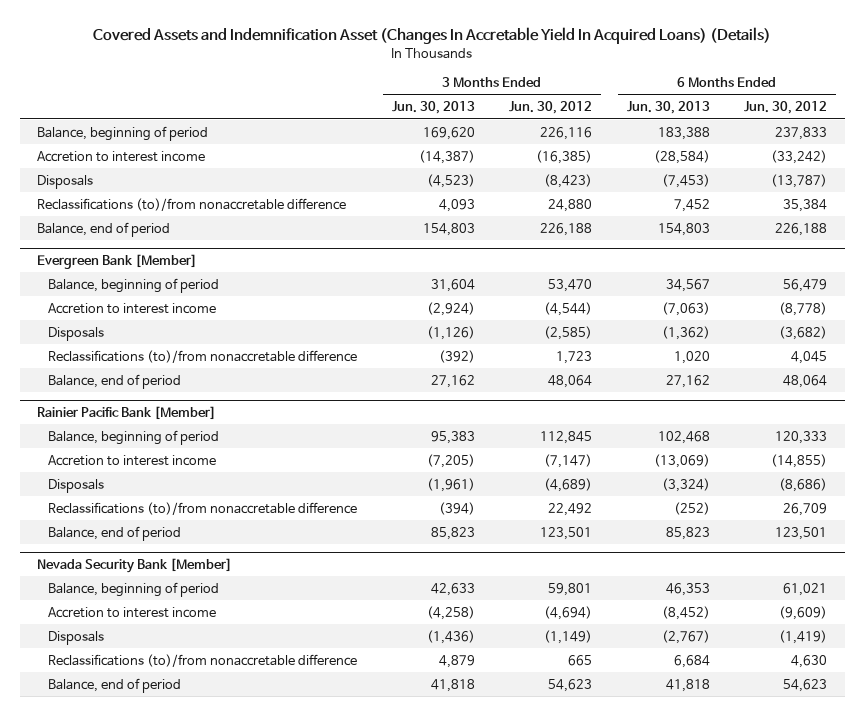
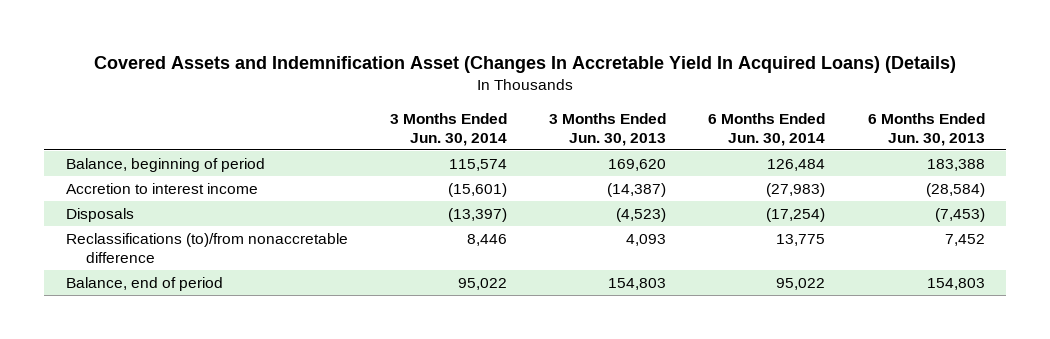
[509,101,593,115] Jun. 30, 2012 -> none
[744,101,828,115] Jun. 30, 2012 -> none
none -> [389,112,507,146] 3 Months Ended Jun. 30, 2014
none -> [708,112,826,146] 6 Months Ended Jun. 30, 2014
[37,253,198,269] Evergreen Bank [Member] -> none
[48,277,220,293] Balance, beginning of period -> none
[48,302,217,314] Accretion to interest income -> none
[48,326,105,341] Disposals -> none
[48,349,358,363] Reclassifications (to)/from nonaccretable difference -> none
[48,373,182,389] Balance, end of period -> none
[37,405,217,420] Rainier Pacific Bank [Member] -> none
[48,429,220,445] Balance, beginning of period -> none
[48,454,217,466] Accretion to interest income -> none
[48,478,105,493] Disposals -> none
[48,501,358,515] Reclassifications (to)/from nonaccretable difference -> none
[48,525,182,541] Balance, end of period -> none
[37,557,233,573] Nevada Security Bank [Member] -> none
[48,581,220,597] Balance, beginning of period -> none
[48,606,217,618] Accretion to interest income -> none
[48,630,105,645] Disposals -> none
[48,653,358,667] Reclassifications (to)/from nonaccretable difference -> none
[48,677,182,693] Balance, end of period -> none

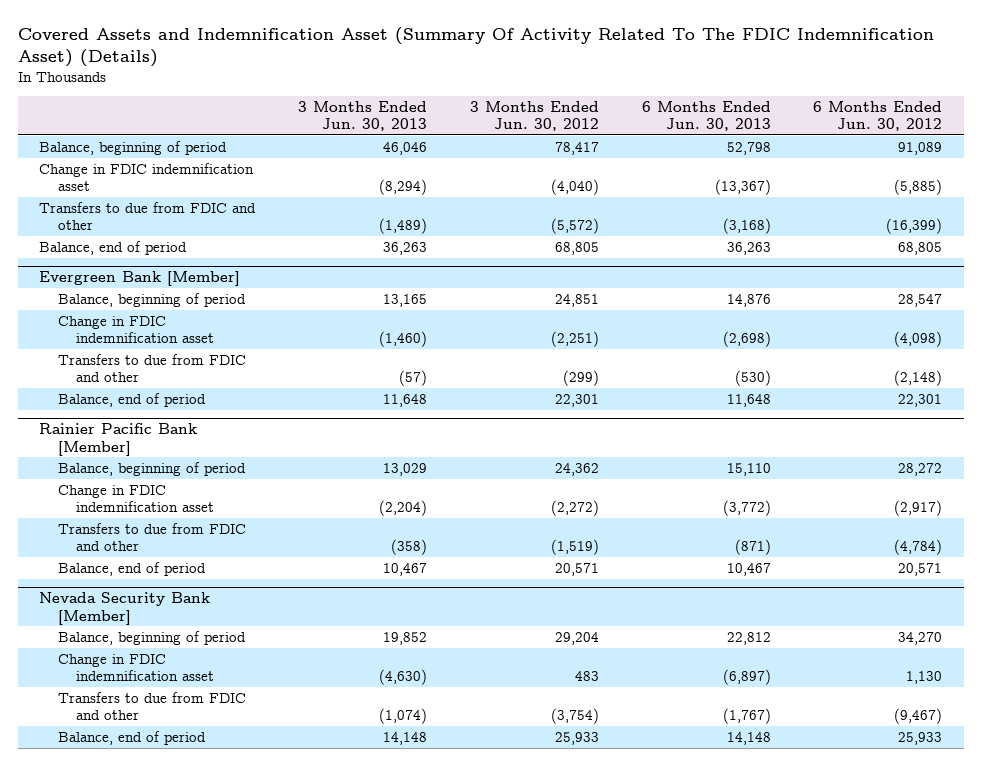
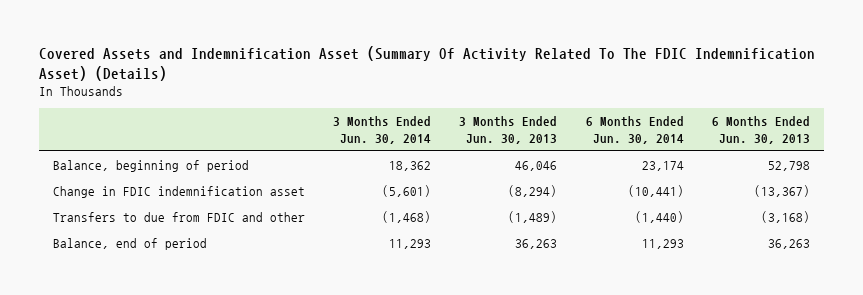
[469,100,599,131] 3 Months Ended Jun. 30, 2012 -> none
[813,100,943,131] 6 Months Ended Jun. 30, 2012 -> none
none -> [333,116,432,144] 3 Months Ended Jun. 30, 2014
none -> [585,116,684,144] 6 Months Ended Jun. 30, 2014
[39,271,241,287] Evergreen Bank [Member] -> none
[57,292,246,307] Balance, beginning of period -> none
[57,315,215,343] Change in FDIC indemnification asset -> none
[57,353,246,382] Transfers to due from FDIC and other -> none
[57,392,206,407] Balance, end of period -> none
[39,423,198,456] Rainier Pacific Bank [Member] -> none
[57,461,246,476] Balance, beginning of period -> none
[57,484,215,512] Change in FDIC indemnification asset -> none
[57,522,246,551] Transfers to due from FDIC and other -> none
[57,561,206,576] Balance, end of period -> none
[39,592,211,625] Nevada Security Bank [Member] -> none
[57,630,246,645] Balance, beginning of period -> none
[57,653,215,681] Change in FDIC indemnification asset -> none
[57,691,246,720] Transfers to due from FDIC and other -> none
[57,730,206,745] Balance, end of period -> none

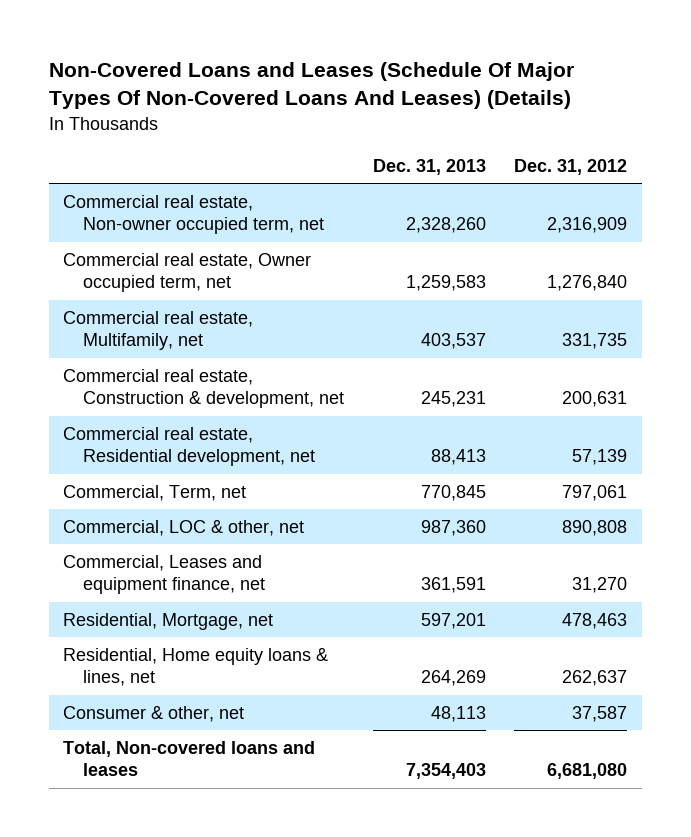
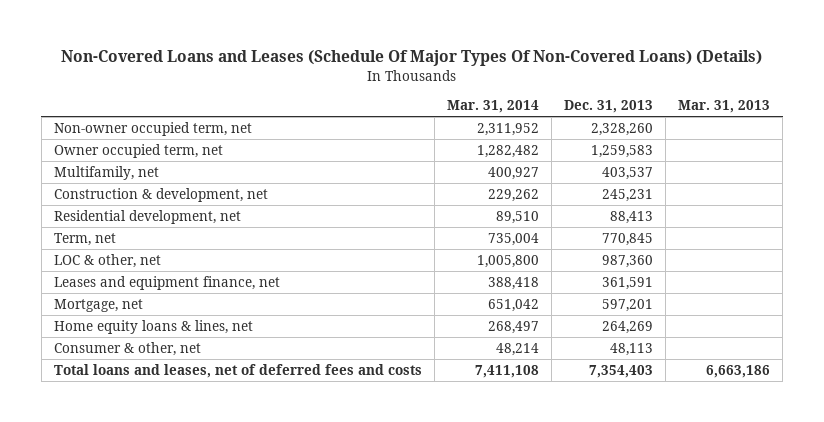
[48,62,574,110] Non-Covered Loans and Leases (Schedule Of Major Types Of Non-Covered Loans And Leases) (Details) -> [60,50,762,67] Non-Covered Loans and Leases (Schedule Of Major Types Of Non-Covered Loans) (Details)
[514,158,628,175] Dec. 31, 2012 -> none
none -> [446,100,539,114] Mar. 31, 2014
none -> [678,100,771,114] Mar. 31, 2013
[63,194,325,235] Commercial real estate, Non-owner occupied term, net -> [53,121,252,136] Non-owner occupied term, net
[63,252,312,293] Commercial real estate, Owner occupied term, net -> [53,143,223,158] Owner occupied term, net
[63,310,254,351] Commercial real estate, Multifamily, net -> [53,165,159,180] Multifamily, net
[63,368,345,409] Commercial real estate, Construction & development, net -> [53,187,268,202] Construction & development, net
[63,426,316,467] Commercial real estate, Residential development, net -> [53,209,241,224] Residential development, net
[63,484,247,501] Commercial, Term, net -> [53,232,116,246] Term, net
[63,519,305,536] Commercial, LOC & other, net -> [53,253,161,268] LOC & other, net
[63,554,266,595] Commercial, Leases and equipment finance, net -> [53,275,280,290] Leases and equipment finance, net
[63,612,274,630] Residential, Mortgage, net -> [53,298,143,312] Mortgage, net
[63,647,329,687] Residential, Home equity loans & lines, net -> [53,319,253,334] Home equity loans & lines, net
[63,740,316,777] Total, Non-covered loans and leases -> [53,363,422,378] Total loans and leases, net of deferred fees and costs

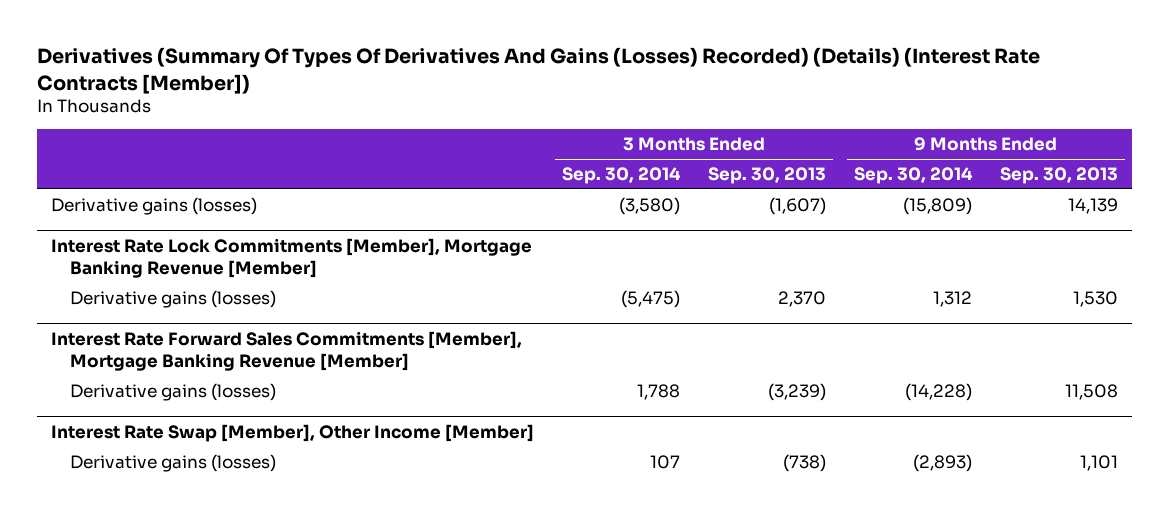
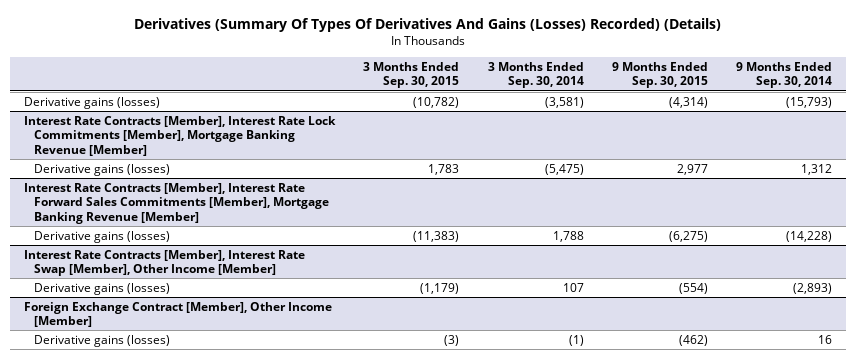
[36,47,1040,94] Derivatives (Summary Of Types Of Derivatives And Gains (Losses) Recorded) (Details) (Interest Rate Contracts [Member]) -> [134,17,722,32] Derivatives (Summary Of Types Of Derivatives And Gains (Losses) Recorded) (Details)
[707,167,826,185] Sep. 30, 2013 -> none
[999,167,1118,185] Sep. 30, 2013 -> none
none -> [363,61,460,89] 3 Months Ended Sep. 30, 2015
none -> [611,61,708,89] 9 Months Ended Sep. 30, 2015
[618,197,680,216] (3,580) -> [544,96,584,108] (3,581)
[902,197,972,216] (15,809) -> [786,96,833,108] (15,793)
[50,238,532,278] Interest Rate Lock Commitments [Member], Mortgage Banking Revenue [Member] -> [24,115,337,157] Interest Rate Contracts [Member], Interest Rate Lock Commitments [Member], Mortgage Banking Revenue [Member]
[50,331,522,371] Interest Rate Forward Sales Commitments [Member], Mortgage Banking Revenue [Member] -> [24,182,330,225] Interest Rate Contracts [Member], Interest Rate Forward Sales Commitments [Member], Mortgage Banking Revenue [Member]
[50,424,534,443] Interest Rate Swap [Member], Other Income [Member] -> [24,249,306,277] Interest Rate Contracts [Member], Interest Rate Swap [Member], Other Income [Member]
none -> [24,301,333,328] Foreign Exchange Contract [Member], Other Income [Member]
none -> [34,334,171,347] Derivative gains (losses)

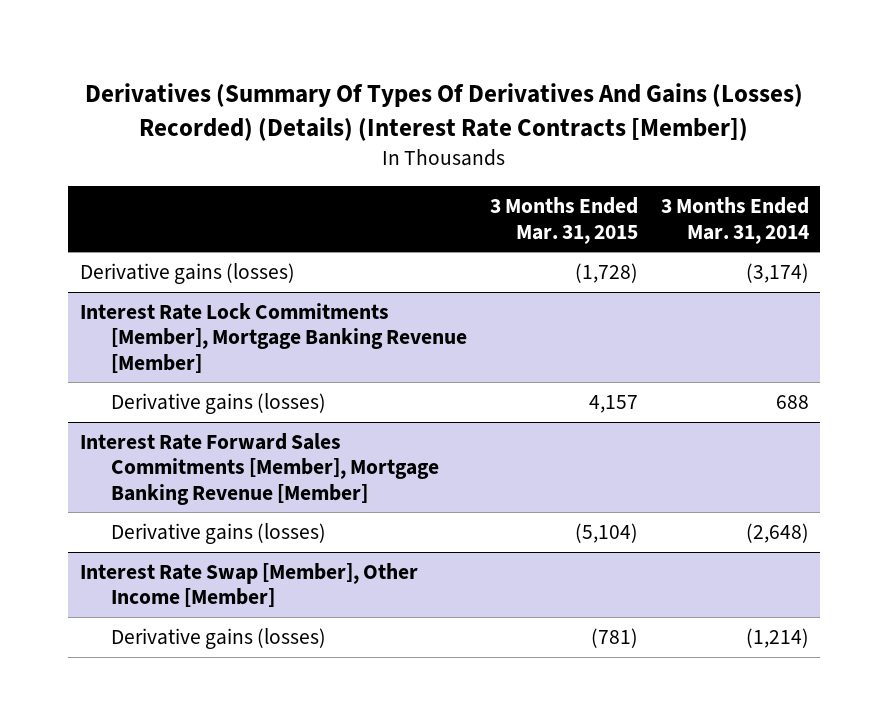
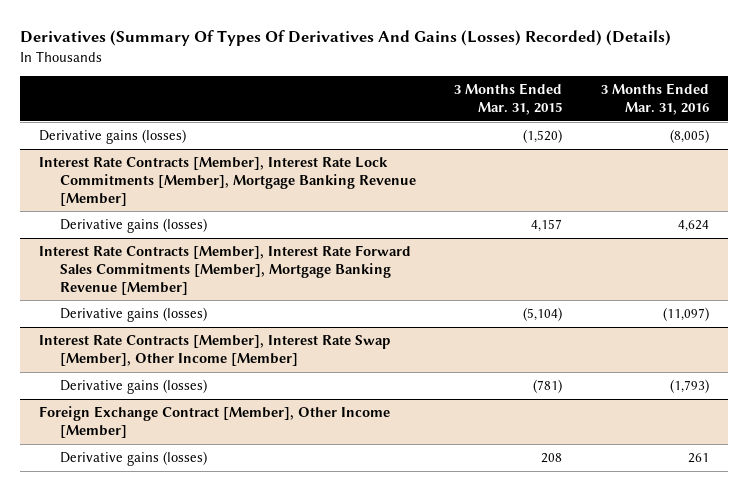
[85,83,804,141] Derivatives (Summary Of Types Of Derivatives And Gains (Losses) Recorded) (Details) (Interest Rate Contracts [Member]) -> [19,30,671,47] Derivatives (Summary Of Types Of Derivatives And Gains (Losses) Recorded) (Details)
[660,197,809,244] 3 Months Ended Mar. 31, 2014 -> none
none -> [600,83,709,115] 3 Months Ended Mar. 31, 2016
[575,262,639,283] (1,728) -> [523,129,563,144] (1,520)
[79,302,468,373] Interest Rate Lock Commitments [Member], Mortgage Banking Revenue [Member] -> [38,157,417,206] Interest Rate Contracts [Member], Interest Rate Lock Commitments [Member], Mortgage Banking Revenue [Member]
[79,432,440,505] Interest Rate Forward Sales Commitments [Member], Mortgage Banking Revenue [Member] -> [38,245,411,295] Interest Rate Contracts [Member], Interest Rate Forward Sales Commitments [Member], Mortgage Banking Revenue [Member]
[79,562,418,608] Interest Rate Swap [Member], Other Income [Member] -> [38,335,390,366] Interest Rate Contracts [Member], Interest Rate Swap [Member], Other Income [Member]
none -> [38,406,390,438] Foreign Exchange Contract [Member], Other Income [Member]
none -> [60,451,208,467] Derivative gains (losses)

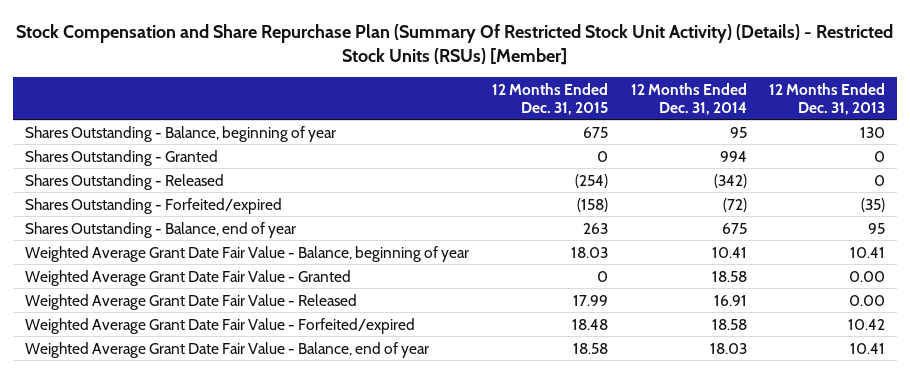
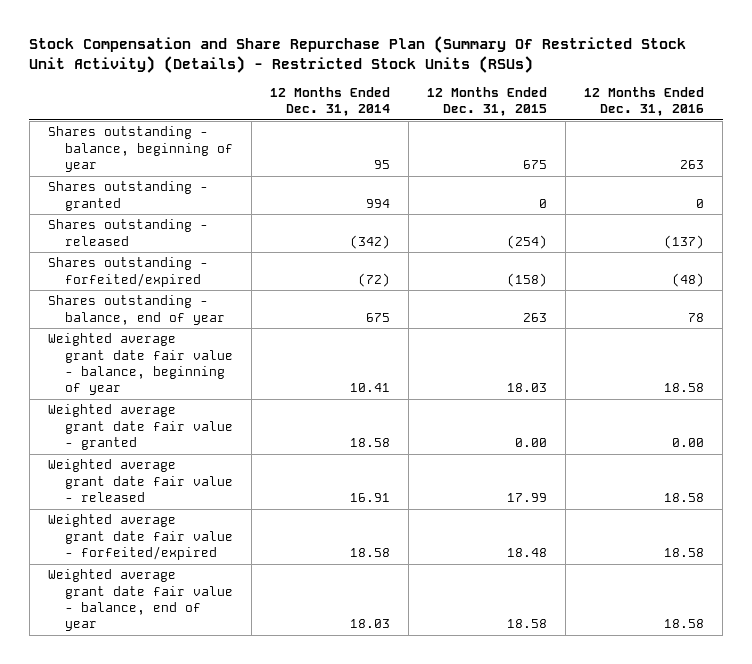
[16,23,894,65] Stock Compensation and Share Repurchase Plan (Summary Of Restricted Stock Unit Activity) (Details) - Restricted Stock Units (RSUs) [Member] -> [29,36,687,73] Stock Compensation and Share Repurchase Plan (Summary Of Restricted Stock Unit Activity) (Details) - Restricted Stock Units (RSUs)
[769,82,886,115] 12 Months Ended Dec. 31, 2013 -> none
none -> [584,86,705,117] 12 Months Ended Dec. 31, 2016
[24,125,336,142] Shares Outstanding - Balance, beginning of year -> [47,126,234,173] Shares outstanding - balance, beginning of year
[24,149,218,166] Shares Outstanding - Granted -> [47,181,208,211] Shares outstanding - granted
[24,173,224,190] Shares Outstanding - Released -> [47,219,208,246] Shares outstanding - released
[24,197,282,214] Shares Outstanding - Forfeited/expired -> [47,257,208,287] Shares outstanding - forfeited/expired
[24,221,296,238] Shares Outstanding - Balance, end of year -> [47,295,226,325] Shares outstanding - balance, end of year
[24,245,469,262] Weighted Average Grant Date Fair Value - Balance, beginning of year -> [47,333,234,396] Weighted average grant date fair value - balance, beginning of year
[24,269,351,286] Weighted Average Grant Date Fair Value - Granted -> [47,404,234,451] Weighted average grant date fair value - granted
[596,270,608,282] 0 -> [515,438,548,448] 0.00
[24,293,357,310] Weighted Average Grant Date Fair Value - Released -> [47,459,234,503] Weighted average grant date fair value - released
[24,317,415,334] Weighted Average Grant Date Fair Value - Forfeited/expired -> [47,514,234,561] Weighted average grant date fair value - forfeited/expired
[24,341,429,358] Weighted Average Grant Date Fair Value - Balance, end of year -> [47,569,234,632] Weighted average grant date fair value - balance, end of year

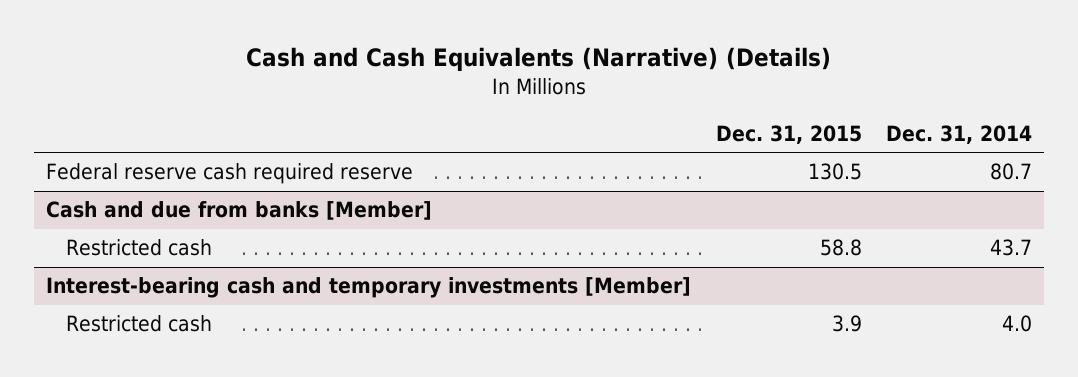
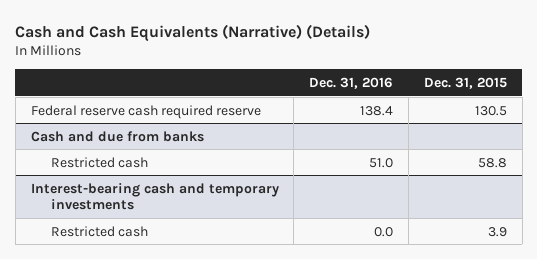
[886,124,1033,144] Dec. 31, 2014 -> none
none -> [309,76,394,89] Dec. 31, 2016
[46,201,433,221] Cash and due from banks [Member] -> [30,130,204,142] Cash and due from banks
[46,277,692,299] Interest-bearing cash and temporary investments [Member] -> [30,182,279,210] Interest-bearing cash and temporary investments

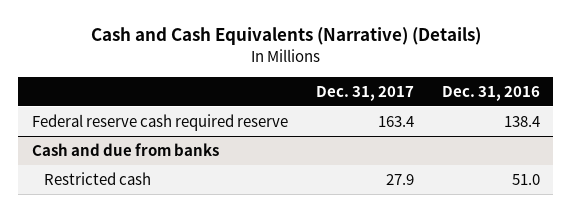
[423,76,507,89] Dec. 31, 2015 -> none
none -> [315,85,414,101] Dec. 31, 2017
[30,182,279,210] Interest-bearing cash and temporary investments -> none
[50,225,148,237] Restricted cash -> none

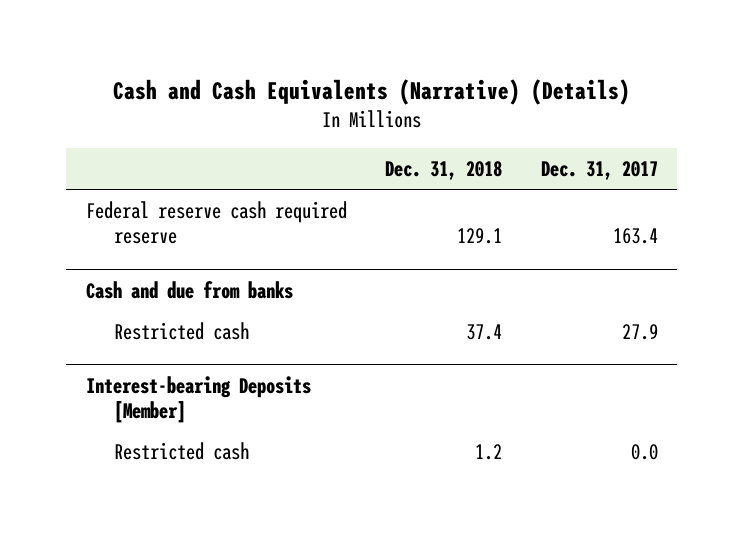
[441,85,540,101] Dec. 31, 2016 -> none
none -> [385,160,503,180] Dec. 31, 2018
none -> [85,375,311,424] Interest-bearing Deposits [Member]
none -> [114,441,250,460] Restricted cash

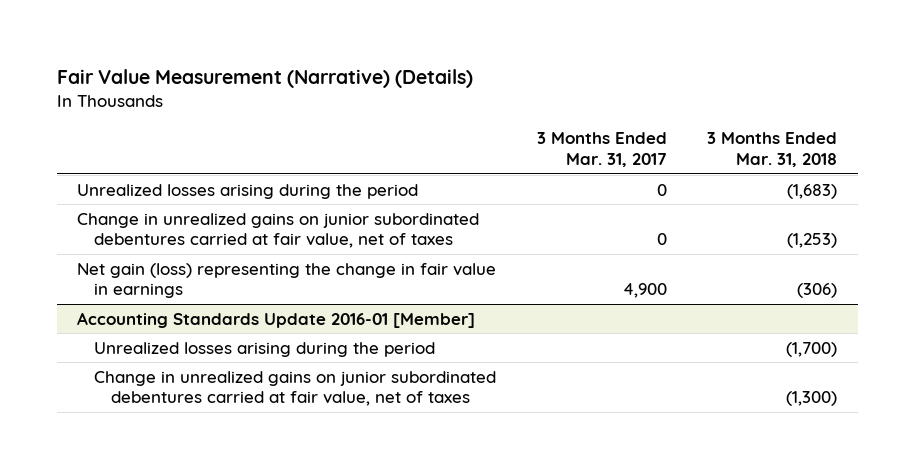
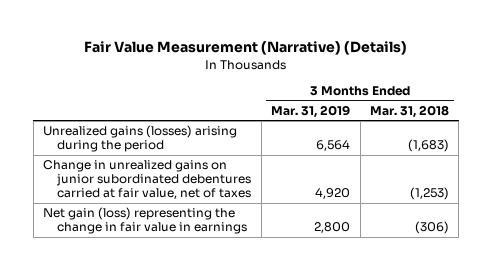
[536,132,667,168] 3 Months Ended Mar. 31, 2017 -> none
none -> [271,104,351,118] Mar. 31, 2019
[77,183,419,199] Unrealized losses arising during the period -> [43,125,238,153] Unrealized gains (losses) arising during the period
[77,311,476,328] Accounting Standards Update 2016-01 [Member] -> none
[94,341,436,357] Unrealized losses arising during the period -> none
[94,370,497,407] Change in unrealized gains on junior subordinated debentures carried at fair value, net of taxes -> none

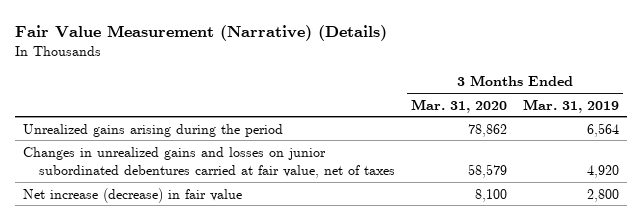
[369,104,449,118] Mar. 31, 2018 -> none
none -> [410,98,507,113] Mar. 31, 2020
[43,125,238,153] Unrealized gains (losses) arising during the period -> [22,123,283,137] Unrealized gains arising during the period
[43,160,252,200] Change in unrealized gains on junior subordinated debentures carried at fair value, net of taxes -> [22,146,395,178] Changes in unrealized gains and losses on junior subordinated debentures carried at fair value, net of taxes
[43,207,248,235] Net gain (loss) representing the change in fair value in earnings -> [22,187,242,203] Net increase (decrease) in fair value

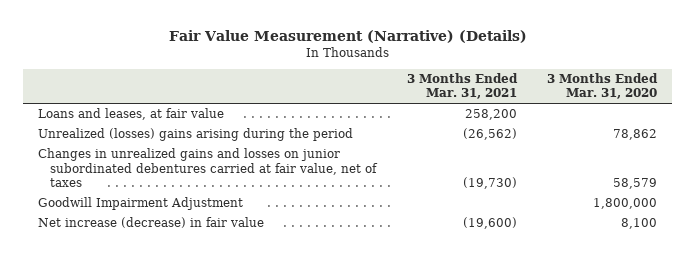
[522,98,619,113] Mar. 31, 2019 -> none
none -> [406,73,518,100] 3 Months Ended Mar. 31, 2021
none -> [38,108,225,121] Loans and leases, at fair value
[22,123,283,137] Unrealized gains arising during the period -> [38,128,354,142] Unrealized (losses) gains arising during the period
none -> [38,197,244,211] Goodwill Impairment Adjustment

